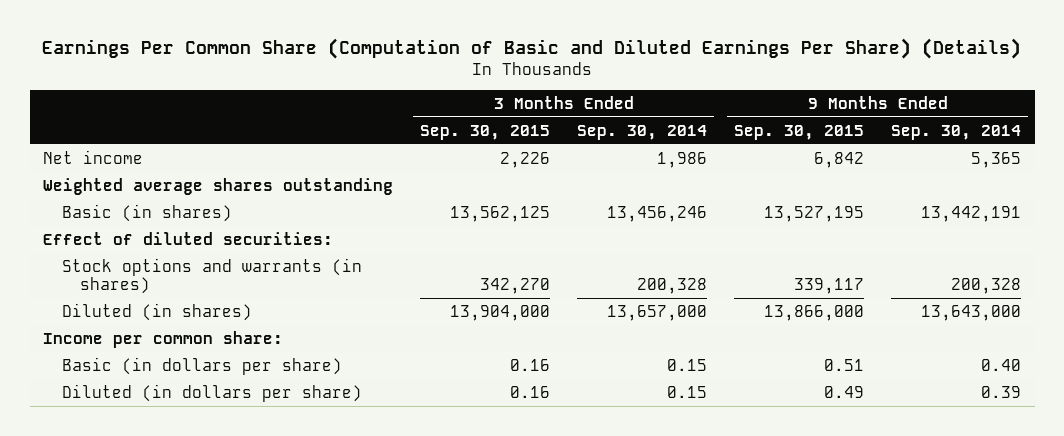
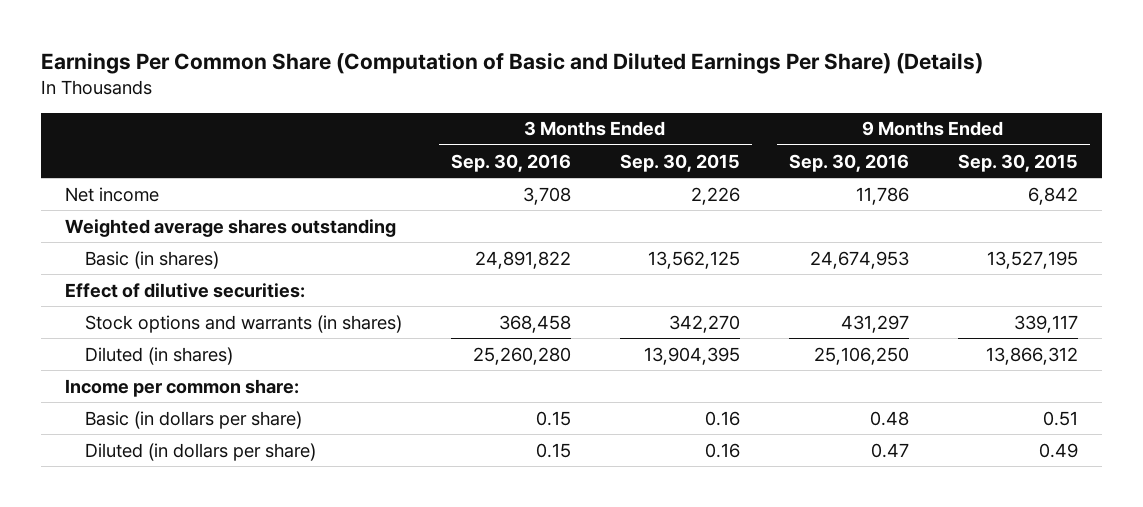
[577,124,708,140] Sep. 30, 2014 -> none
[891,124,1022,140] Sep. 30, 2014 -> none
none -> [450,153,571,172] Sep. 30, 2016
none -> [788,153,909,172] Sep. 30, 2016
[43,231,334,245] Effect of diluted securities: -> [65,282,306,298] Effect of dilutive securities:
[450,304,551,321] 13,904,000 -> [643,346,740,365] 13,904,395
[764,304,865,321] 13,866,000 -> [985,346,1078,365] 13,866,312

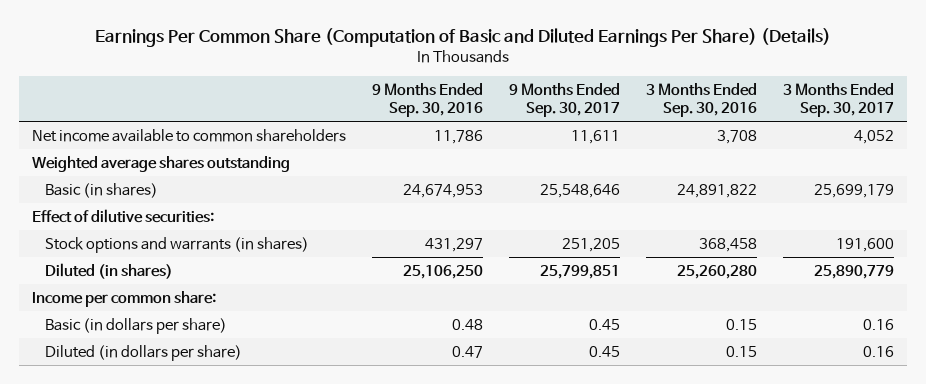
[619,153,740,172] Sep. 30, 2015 -> none
[957,153,1078,172] Sep. 30, 2015 -> none
none -> [509,82,621,118] 9 Months Ended Sep. 30, 2017
none -> [782,82,894,118] 3 Months Ended Sep. 30, 2017
[65,186,160,202] Net income -> [32,128,347,142] Net income available to common shareholders

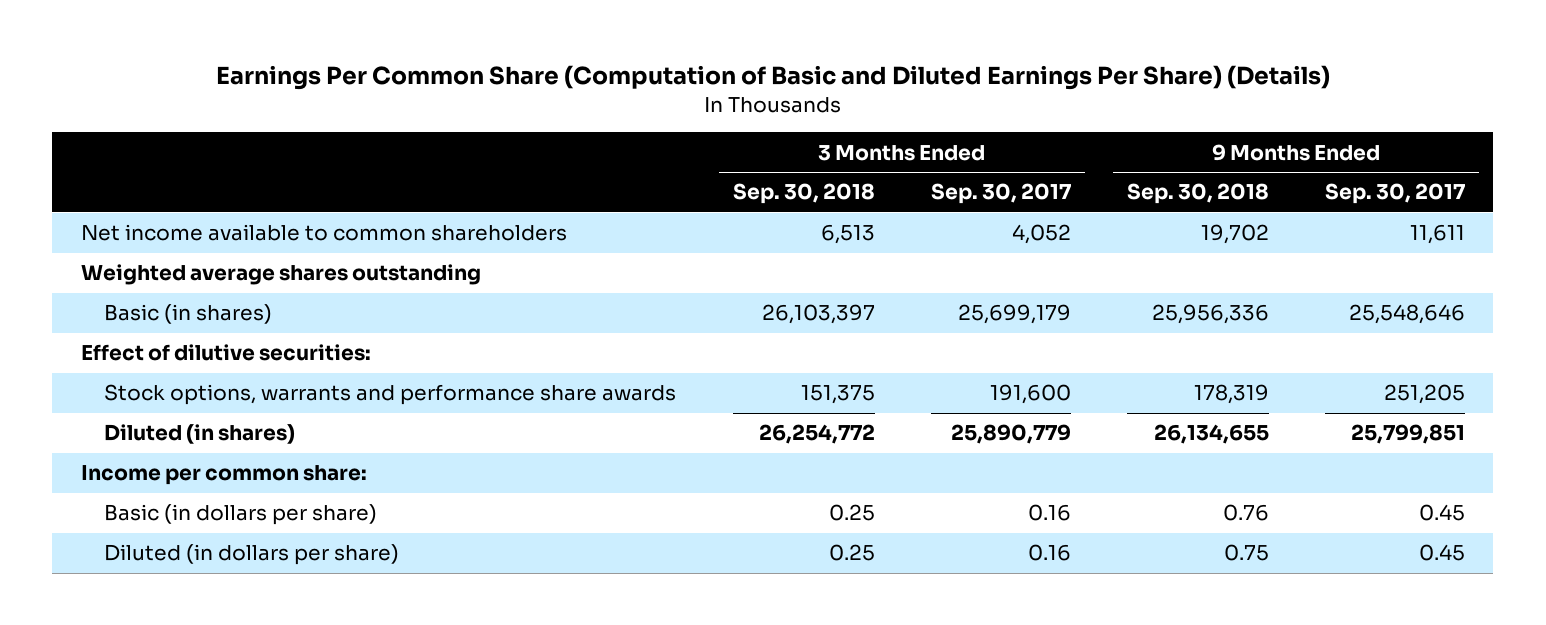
[372,82,484,118] 9 Months Ended Sep. 30, 2016 -> none
[646,82,758,118] 3 Months Ended Sep. 30, 2016 -> none
none -> [732,183,875,205] Sep. 30, 2018
none -> [1127,183,1270,205] Sep. 30, 2018
[45,236,310,253] Stock options and warrants (in shares) -> [104,384,677,406] Stock options, warrants and performance share awards

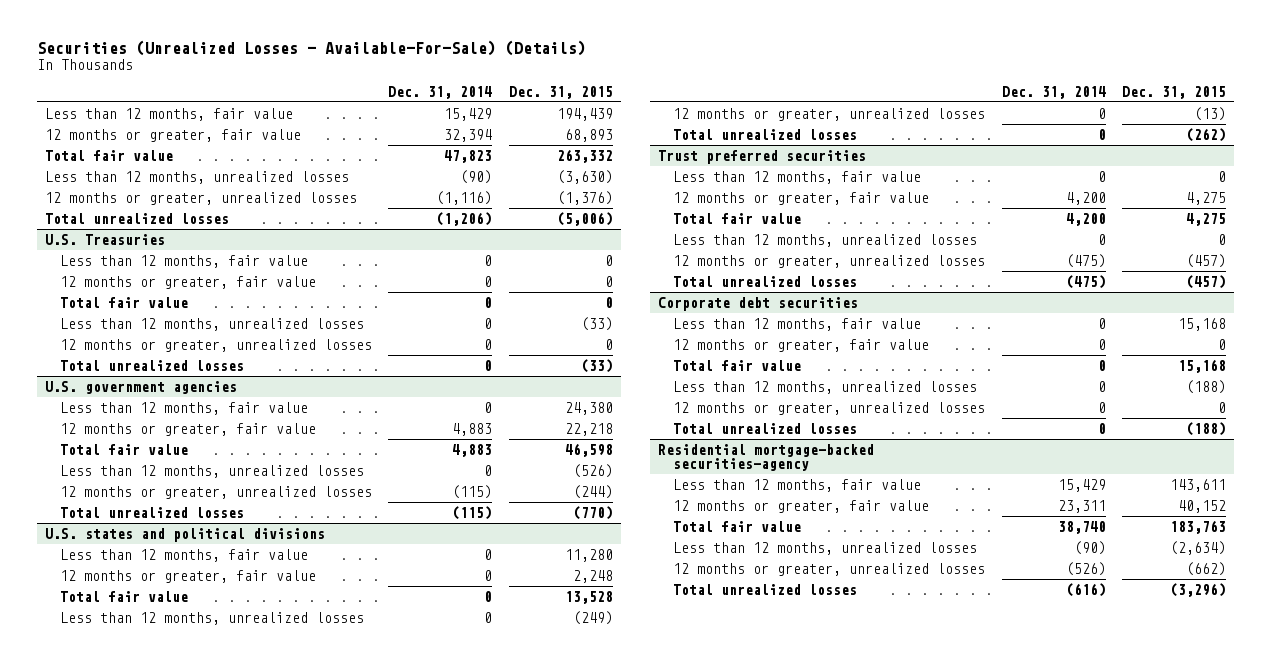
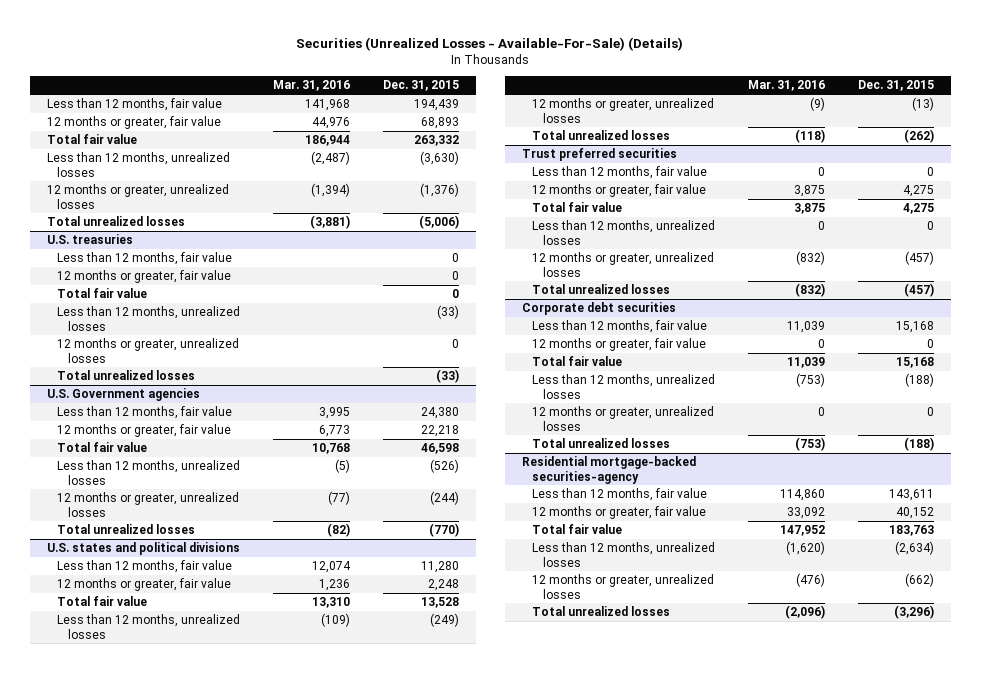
[388,85,493,99] Dec. 31, 2014 -> none
none -> [273,80,351,92] Mar. 31, 2016
[44,233,165,245] U.S. Treasuries -> [46,234,133,245] U.S. treasuries
[44,380,237,394] U.S. government agencies -> [46,388,200,402] U.S. Government agencies

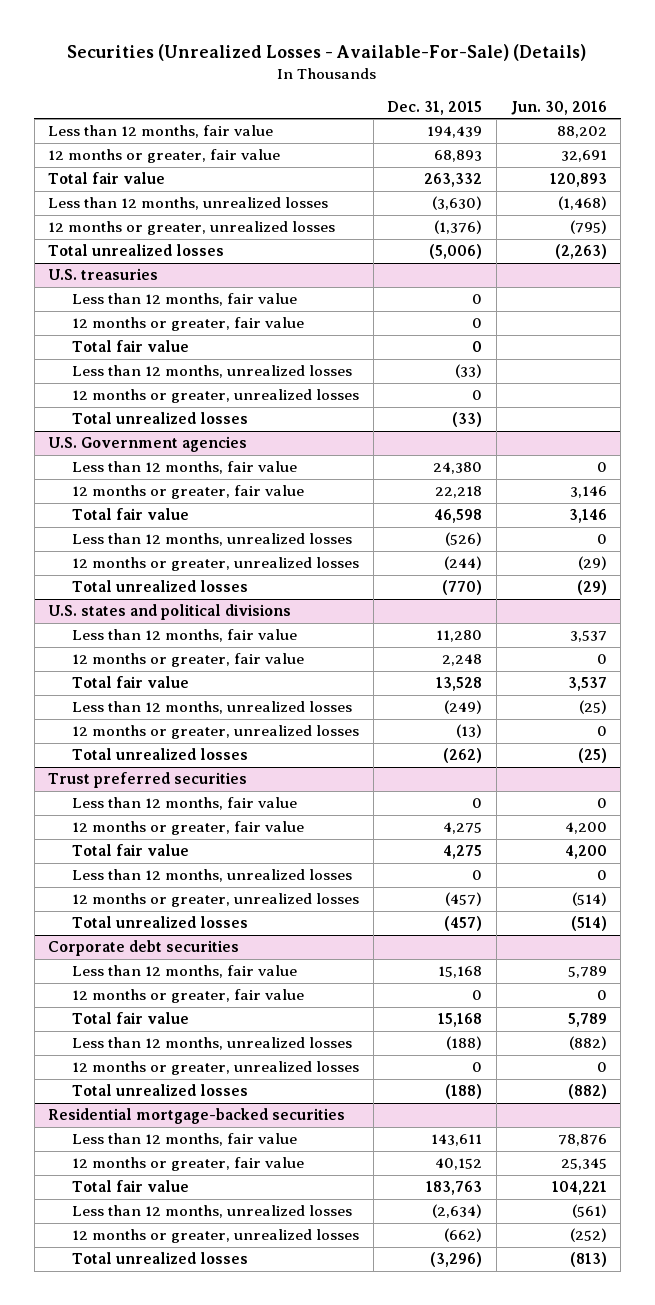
[273,80,351,92] Mar. 31, 2016 -> none
none -> [510,100,607,115] Jun. 30, 2016
[521,456,696,484] Residential mortgage-backed securities-agency -> [48,1108,346,1125] Residential mortgage-backed securities

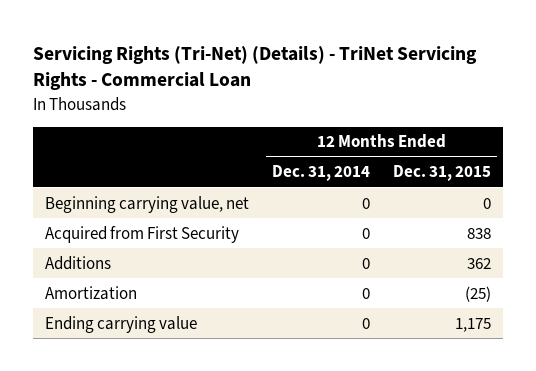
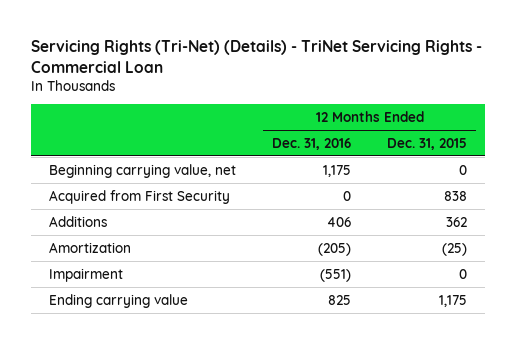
[272,165,371,182] Dec. 31, 2014 -> none
none -> [272,137,352,150] Dec. 31, 2016
none -> [49,267,124,282] Impairment

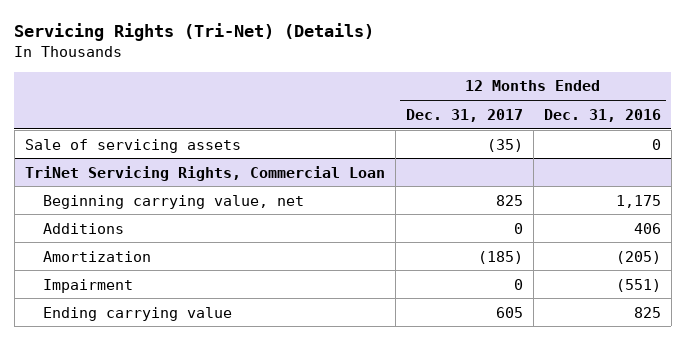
[31,40,483,73] Servicing Rights (Tri-Net) (Details) - TriNet Servicing Rights - Commercial Loan -> [14,23,375,42] Servicing Rights (Tri-Net) (Details)
[387,137,468,150] Dec. 31, 2015 -> none
none -> [405,108,523,122] Dec. 31, 2017
none -> [24,138,241,153] Sale of servicing assets
none -> [24,165,385,181] TriNet Servicing Rights, Commercial Loan
[49,189,231,204] Acquired from First Security -> none

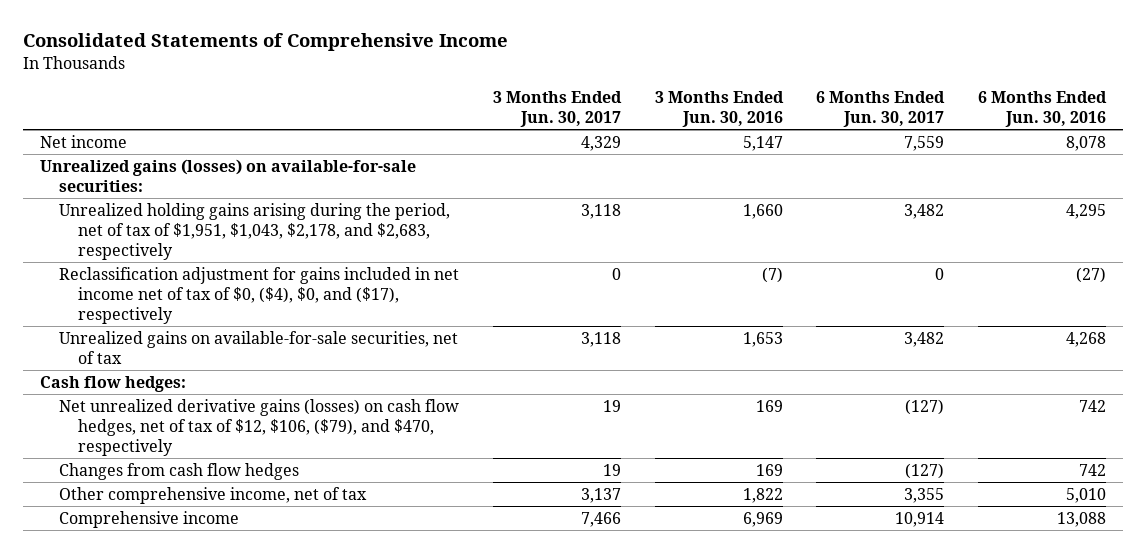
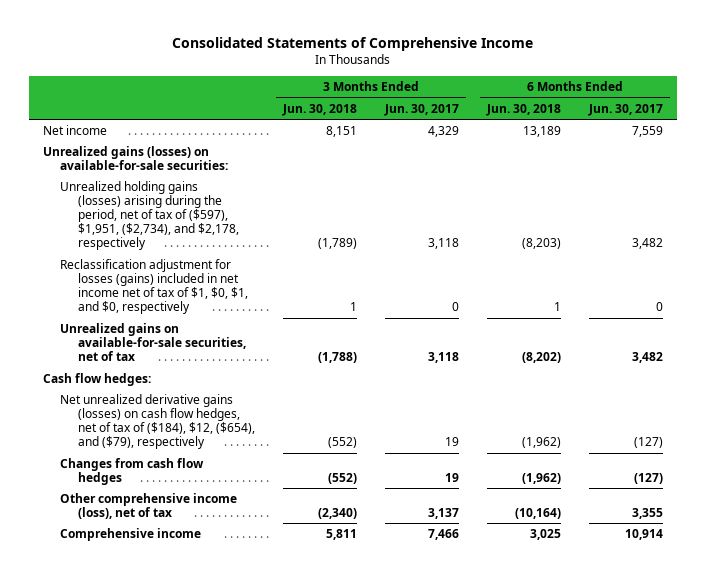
[654,90,784,127] 3 Months Ended Jun. 30, 2016 -> none
[978,90,1108,127] 6 Months Ended Jun. 30, 2016 -> none
none -> [281,103,357,116] Jun. 30, 2018
none -> [485,103,561,116] Jun. 30, 2018
[58,202,450,261] Unrealized holding gains arising during the period, net of tax of $1,951, $1,043, $2,178, and $2,683, respectively -> [60,181,239,251] Unrealized holding gains (losses) arising during the period, net of tax of ($597), $1,951, ($2,734), and $2,178, respectively
[58,266,459,325] Reclassification adjustment for gains included in net income net of tax of $0, ($4), $0, and ($17), respectively -> [60,259,248,315] Reclassification adjustment for losses (gains) included in net income net of tax of $1, $0, $1, and $0, respectively
[58,398,459,457] Net unrealized derivative gains (losses) on cash flow hedges, net of tax of $12, $106, ($79), and $470, respectively -> [60,394,255,450] Net unrealized derivative gains (losses) on cash flow hedges, net of tax of ($184), $12, ($654), and ($79), respectively
[58,486,367,504] Other comprehensive income, net of tax -> [60,493,238,520] Other comprehensive income (loss), net of tax

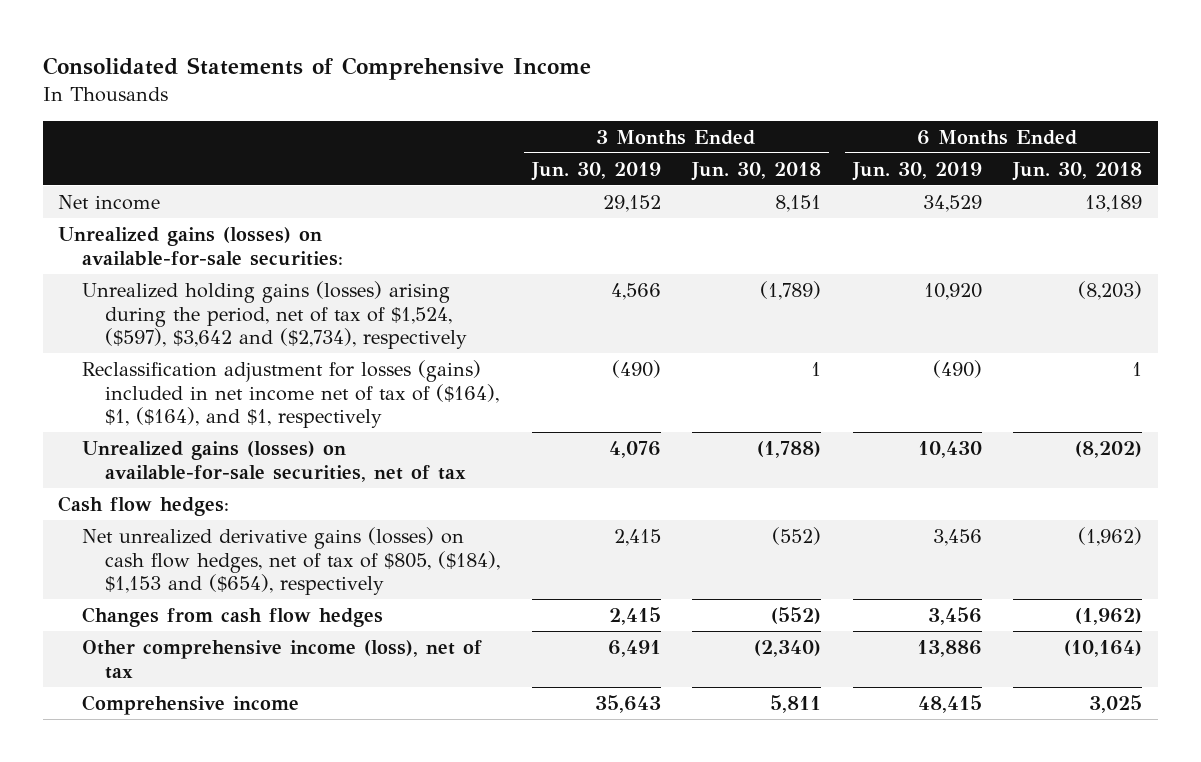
[383,103,459,116] Jun. 30, 2017 -> none
[587,103,663,116] Jun. 30, 2017 -> none
none -> [530,161,661,181] Jun. 30, 2019
none -> [851,161,982,181] Jun. 30, 2019
[60,181,239,251] Unrealized holding gains (losses) arising during the period, net of tax of ($597), $1,951, ($2,734), and $2,178, respectively -> [81,280,468,350] Unrealized holding gains (losses) arising during the period, net of tax of $1,524, ($597), $3,642 and ($2,734), respectively
[60,259,248,315] Reclassification adjustment for losses (gains) included in net income net of tax of $1, $0, $1, and $0, respectively -> [81,359,500,429] Reclassification adjustment for losses (gains) included in net income net of tax of ($164), $1, ($164), and $1, respectively
[60,323,246,362] Unrealized gains on available-for-sale securities, net of tax -> [81,440,467,482] Unrealized gains (losses) on available-for-sale securities, net of tax
[60,394,255,450] Net unrealized derivative gains (losses) on cash flow hedges, net of tax of ($184), $12, ($654), and ($79), respectively -> [81,526,501,596] Net unrealized derivative gains (losses) on cash flow hedges, net of tax of $805, ($184), $1,153 and ($654), respectively

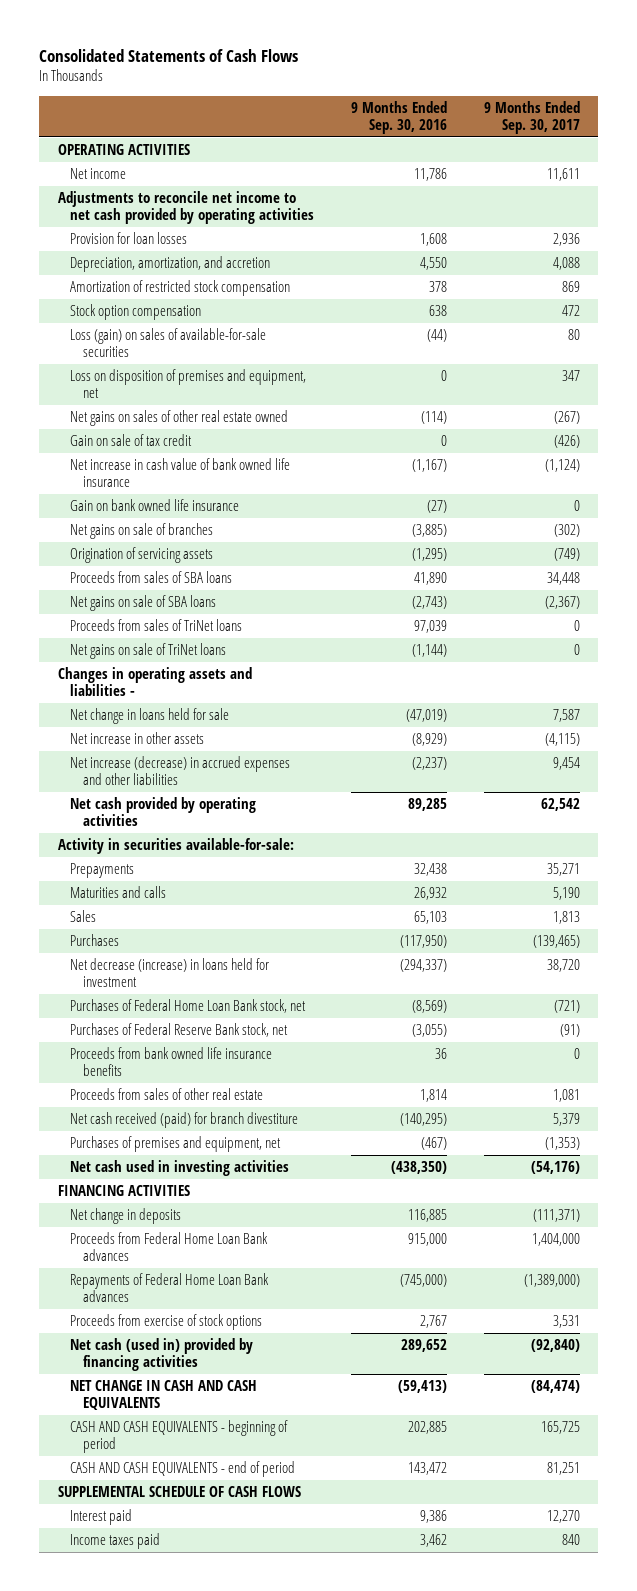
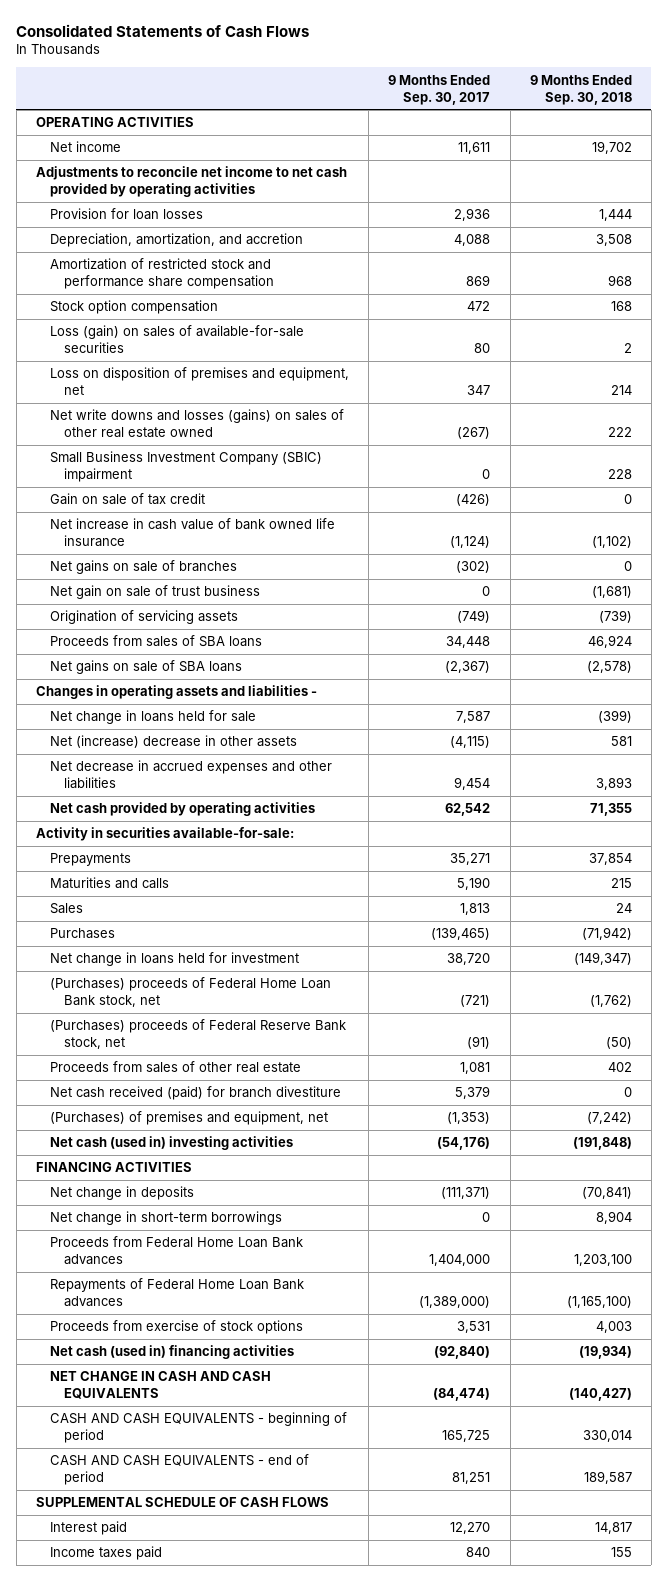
[351,101,448,134] 9 Months Ended Sep. 30, 2016 -> none
none -> [529,74,632,105] 9 Months Ended Sep. 30, 2018
[70,280,291,297] Amortization of restricted stock compensation -> [50,258,275,290] Amortization of restricted stock and performance share compensation
[70,410,289,427] Net gains on sales of other real estate owned -> [50,409,345,439] Net write downs and losses (gains) on sales of other real estate owned
none -> [50,451,323,483] Small Business Investment Company (SBIC) impairment
[70,499,240,512] Gain on bank owned life insurance -> none
none -> [50,585,261,600] Net gain on sale of trust business
[70,619,243,632] Proceeds from sales of TriNet loans -> none
[70,643,227,660] Net gains on sale of TriNet loans -> none
[70,732,205,745] Net increase in other assets -> [50,735,298,749] Net (increase) decrease in other assets
[70,756,291,785] Net increase (decrease) in accrued expenses and other liabilities -> [50,760,333,790] Net decrease in accrued expenses and other liabilities
[70,1047,273,1076] Proceeds from bank owned life insurance benefits -> none
[70,958,270,987] Net decrease (increase) in loans held for investment -> [50,952,300,967] Net change in loans held for investment
[70,999,307,1014] Purchases of Federal Home Loan Bank stock, net -> [50,977,332,1008] (Purchases) proceeds of Federal Home Loan Bank stock, net
[70,1023,289,1038] Purchases of Federal Reserve Bank stock, net -> [50,1019,347,1050] (Purchases) proceeds of Federal Reserve Bank stock, net
[70,1136,282,1153] Purchases of premises and equipment, net -> [50,1111,329,1126] (Purchases) of premises and equipment, net
[70,1160,290,1177] Net cash used in investing activities -> [50,1136,294,1151] Net cash (used in) investing activities
none -> [50,1211,283,1226] Net change in short-term borrowings
[70,1338,254,1371] Net cash (used in) provided by financing activities -> [50,1345,295,1360] Net cash (used in) financing activities

